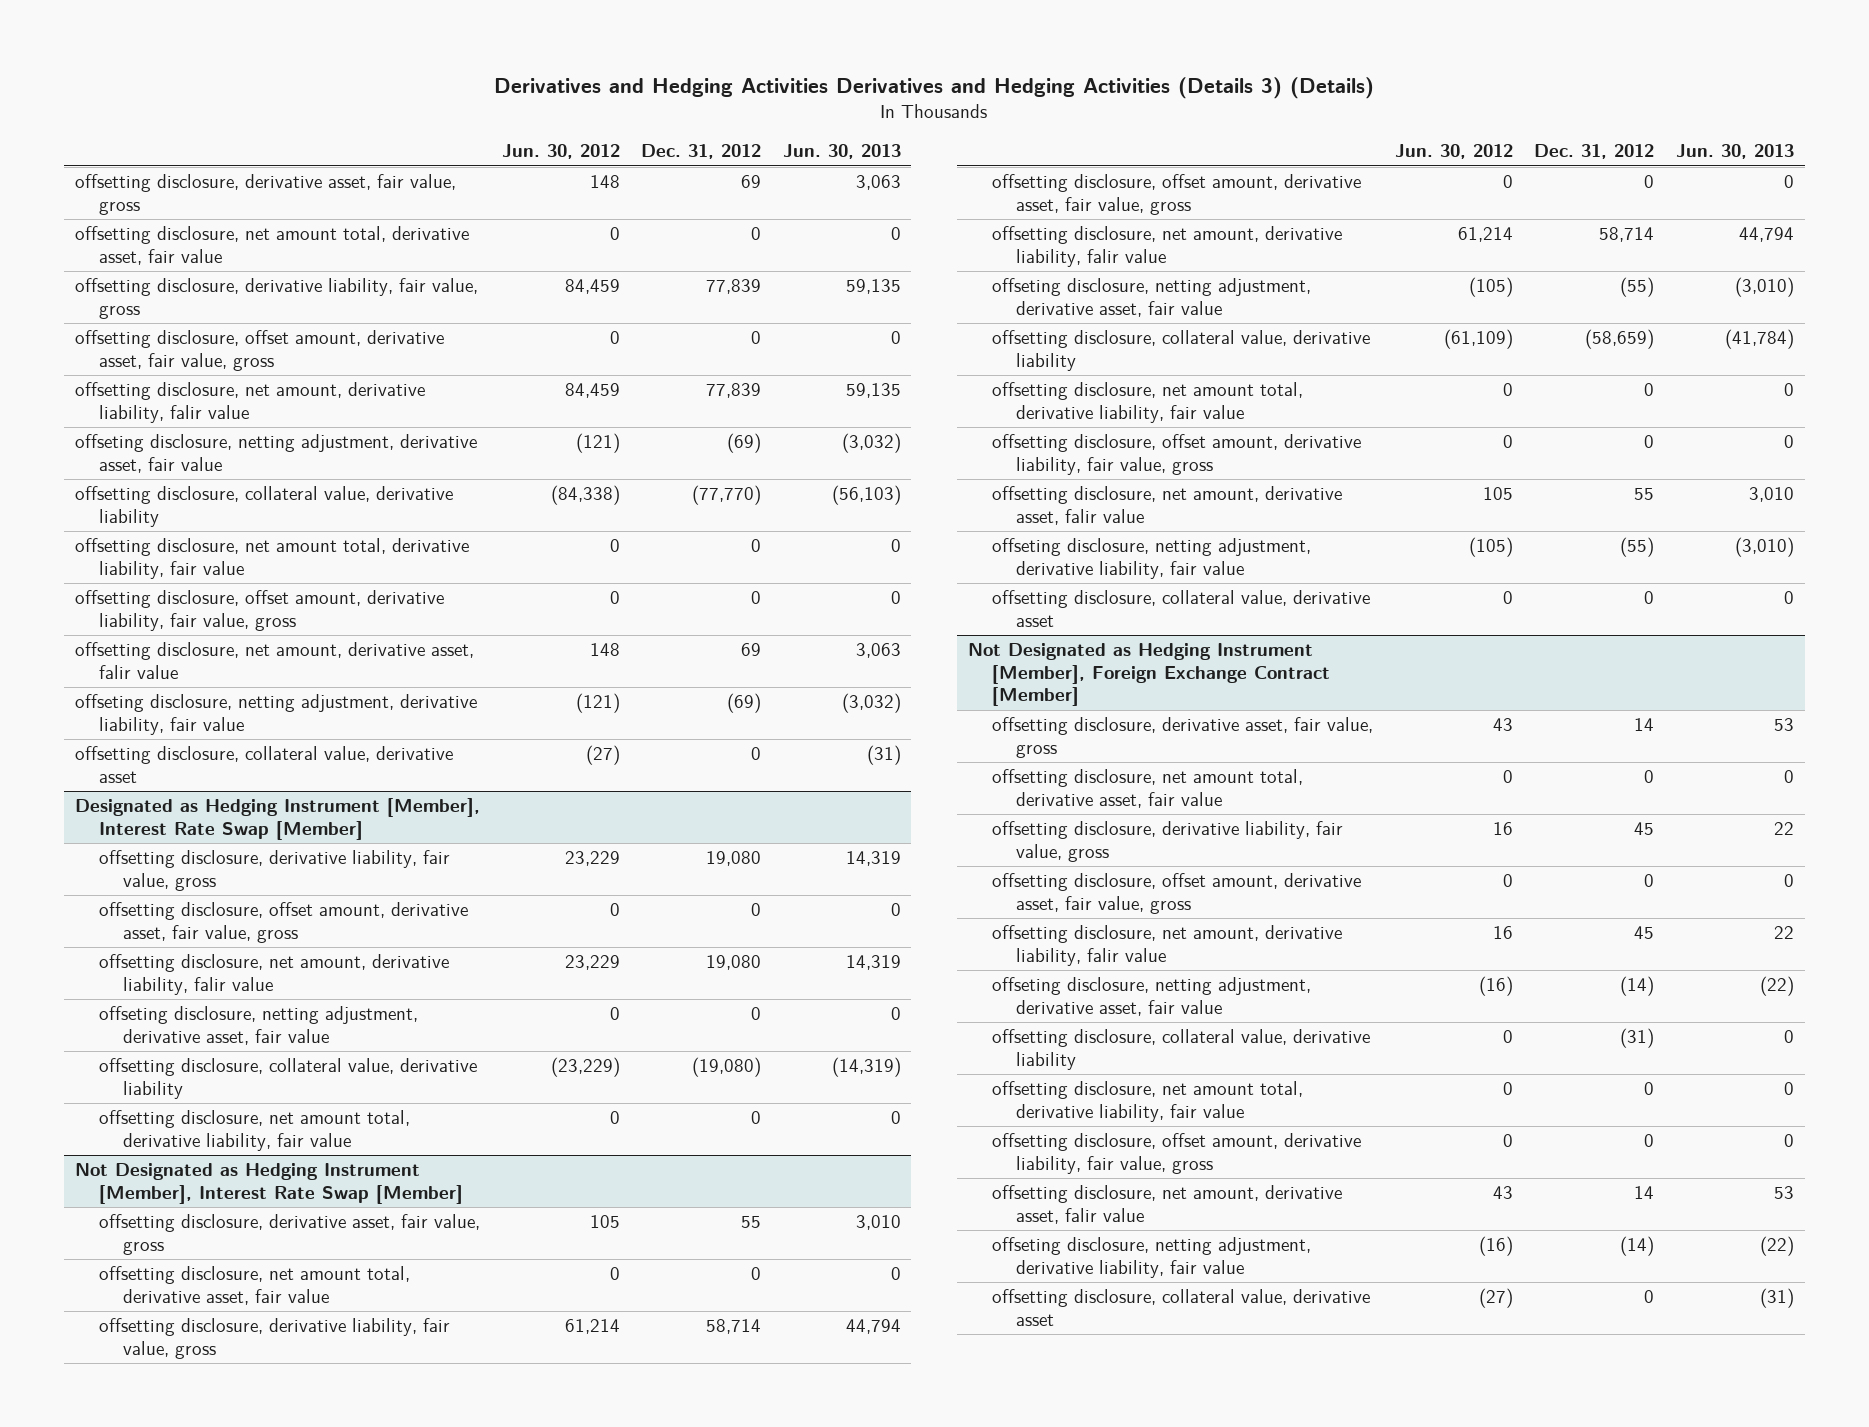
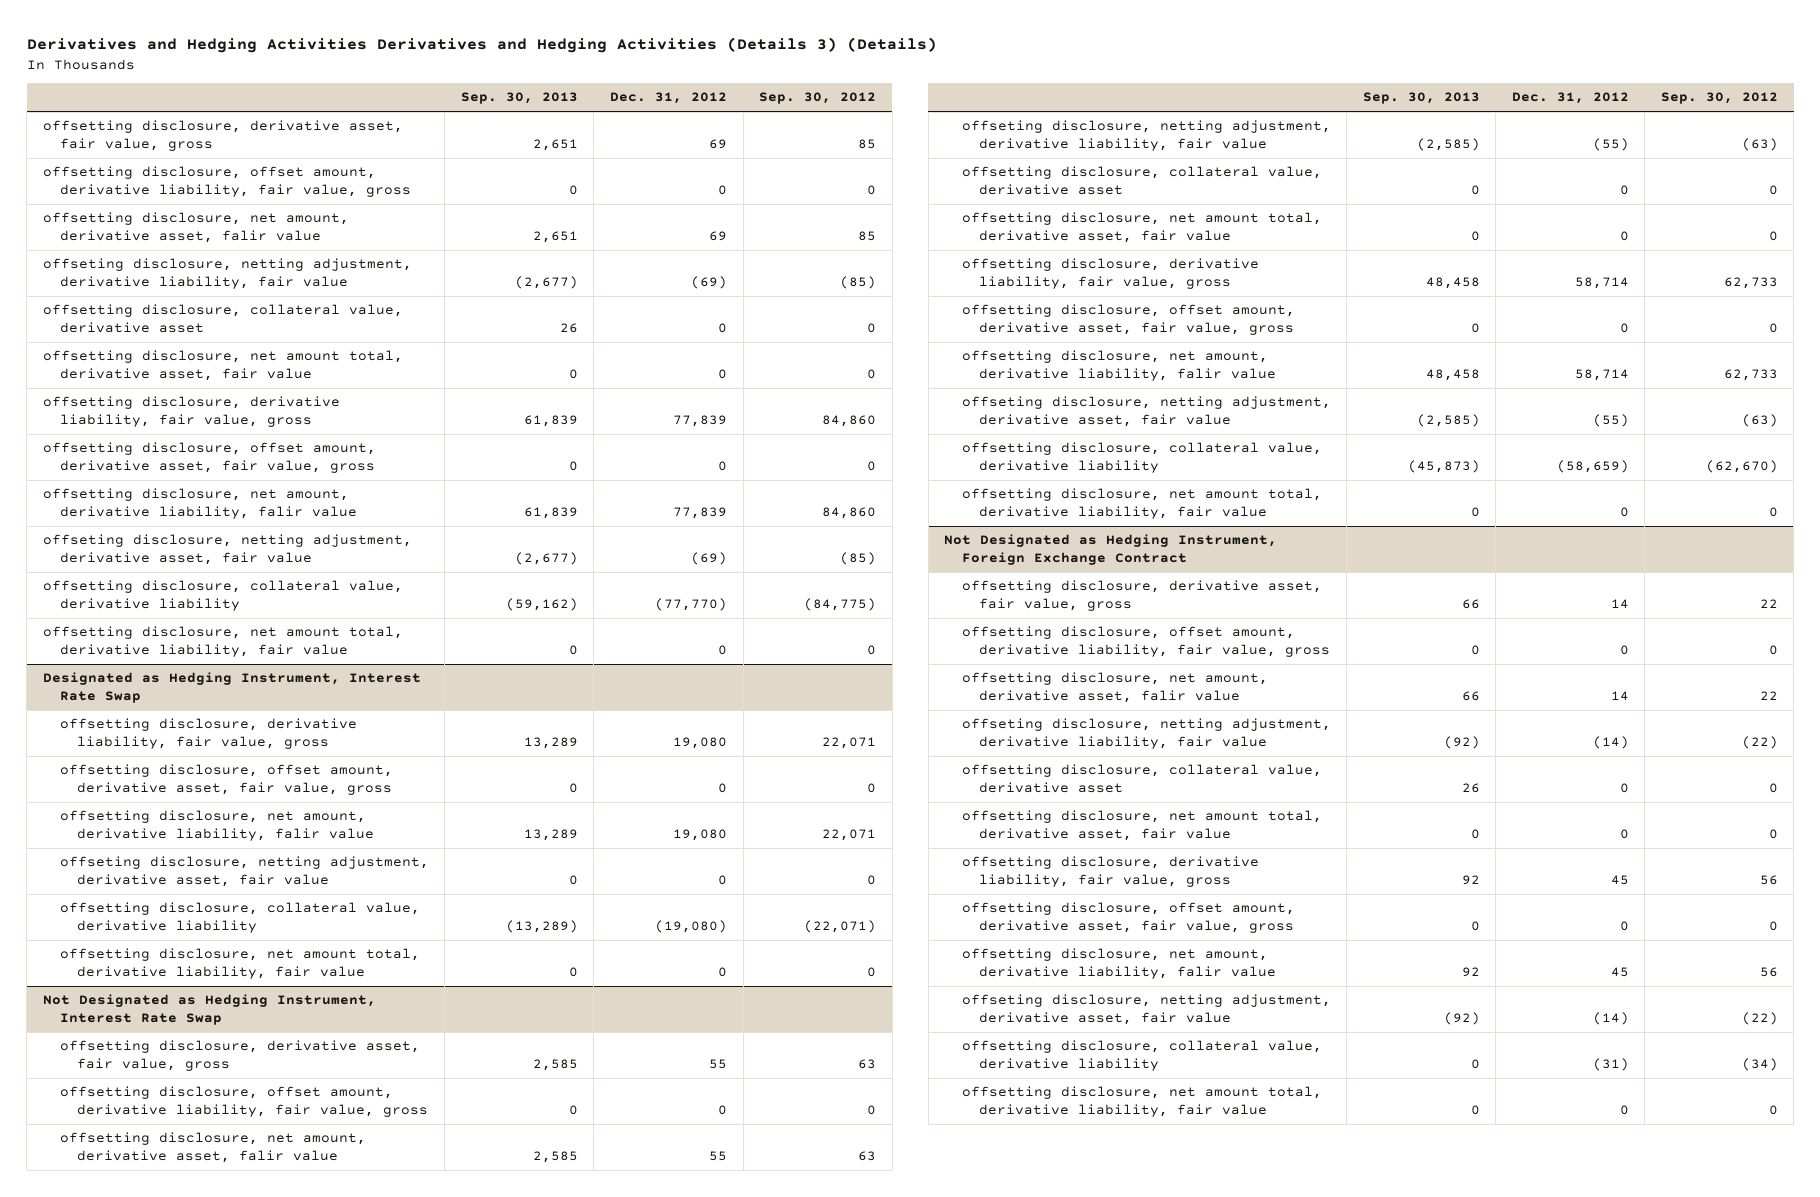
[501,144,620,160] Jun. 30, 2012 -> none
[782,144,901,160] Jun. 30, 2013 -> none
none -> [460,92,578,105] Sep. 30, 2013
none -> [759,92,877,105] Sep. 30, 2012
[74,590,444,631] offsetting disclosure, offset amount, derivative liability, fair value, gross -> [42,166,411,197] offsetting disclosure, offset amount, derivative liability, fair value, gross
[74,642,474,679] offsetting disclosure, net amount, derivative asset, falir value -> [42,212,349,243] offsetting disclosure, net amount, derivative asset, falir value
[74,694,477,735] offseting disclosure, netting adjustment, derivative liability, fair value -> [42,258,412,289] offseting disclosure, netting adjustment, derivative liability, fair value
[74,746,453,783] offsetting disclosure, collateral value, derivative asset -> [42,304,403,333] offsetting disclosure, collateral value, derivative asset
[74,798,480,840] Designated as Hedging Instrument [Member], Interest Rate Swap [Member] -> [42,672,421,703] Designated as Hedging Instrument, Interest Rate Swap
[74,1163,464,1204] Not Designated as Hedging Instrument [Member], Interest Rate Swap [Member] -> [42,994,376,1025] Not Designated as Hedging Instrument, Interest Rate Swap
none -> [59,1086,429,1117] offsetting disclosure, offset amount, derivative liability, fair value, gross
none -> [59,1132,366,1163] offsetting disclosure, net amount, derivative asset, falir value
none -> [961,120,1331,151] offseting disclosure, netting adjustment, derivative liability, fair value
none -> [961,166,1322,195] offsetting disclosure, collateral value, derivative asset
none -> [944,534,1278,565] Not Designated as Hedging Instrument, Foreign Exchange Contract
none -> [961,580,1322,611] offsetting disclosure, derivative asset, fair value, gross
[1634,488,1655,501] 55 -> [1610,690,1629,701] 14
[1620,537,1655,558] (55) -> [1592,735,1629,749] (14)
[968,643,1331,707] Not Designated as Hedging Instrument [Member], Foreign Exchange Contract [Member] -> none
[992,717,1374,758] offsetting disclosure, derivative asset, fair value, gross -> none
[992,1133,1362,1174] offsetting disclosure, offset amount, derivative liability, fair value, gross -> none
[992,1185,1343,1224] offsetting disclosure, net amount, derivative asset, falir value -> none
[992,1237,1312,1278] offseting disclosure, netting adjustment, derivative liability, fair value -> none
[992,1289,1371,1326] offsetting disclosure, collateral value, derivative asset -> none

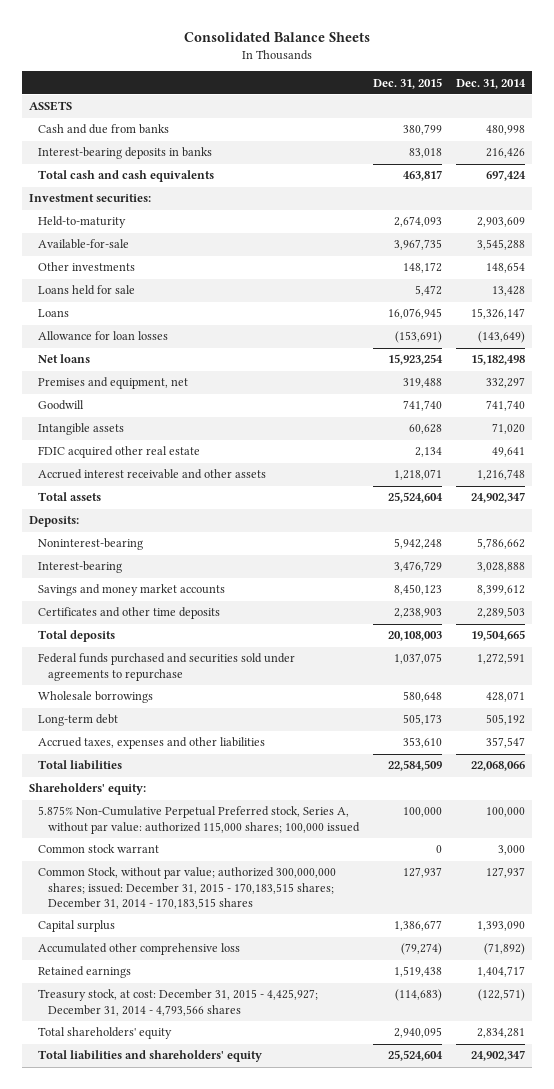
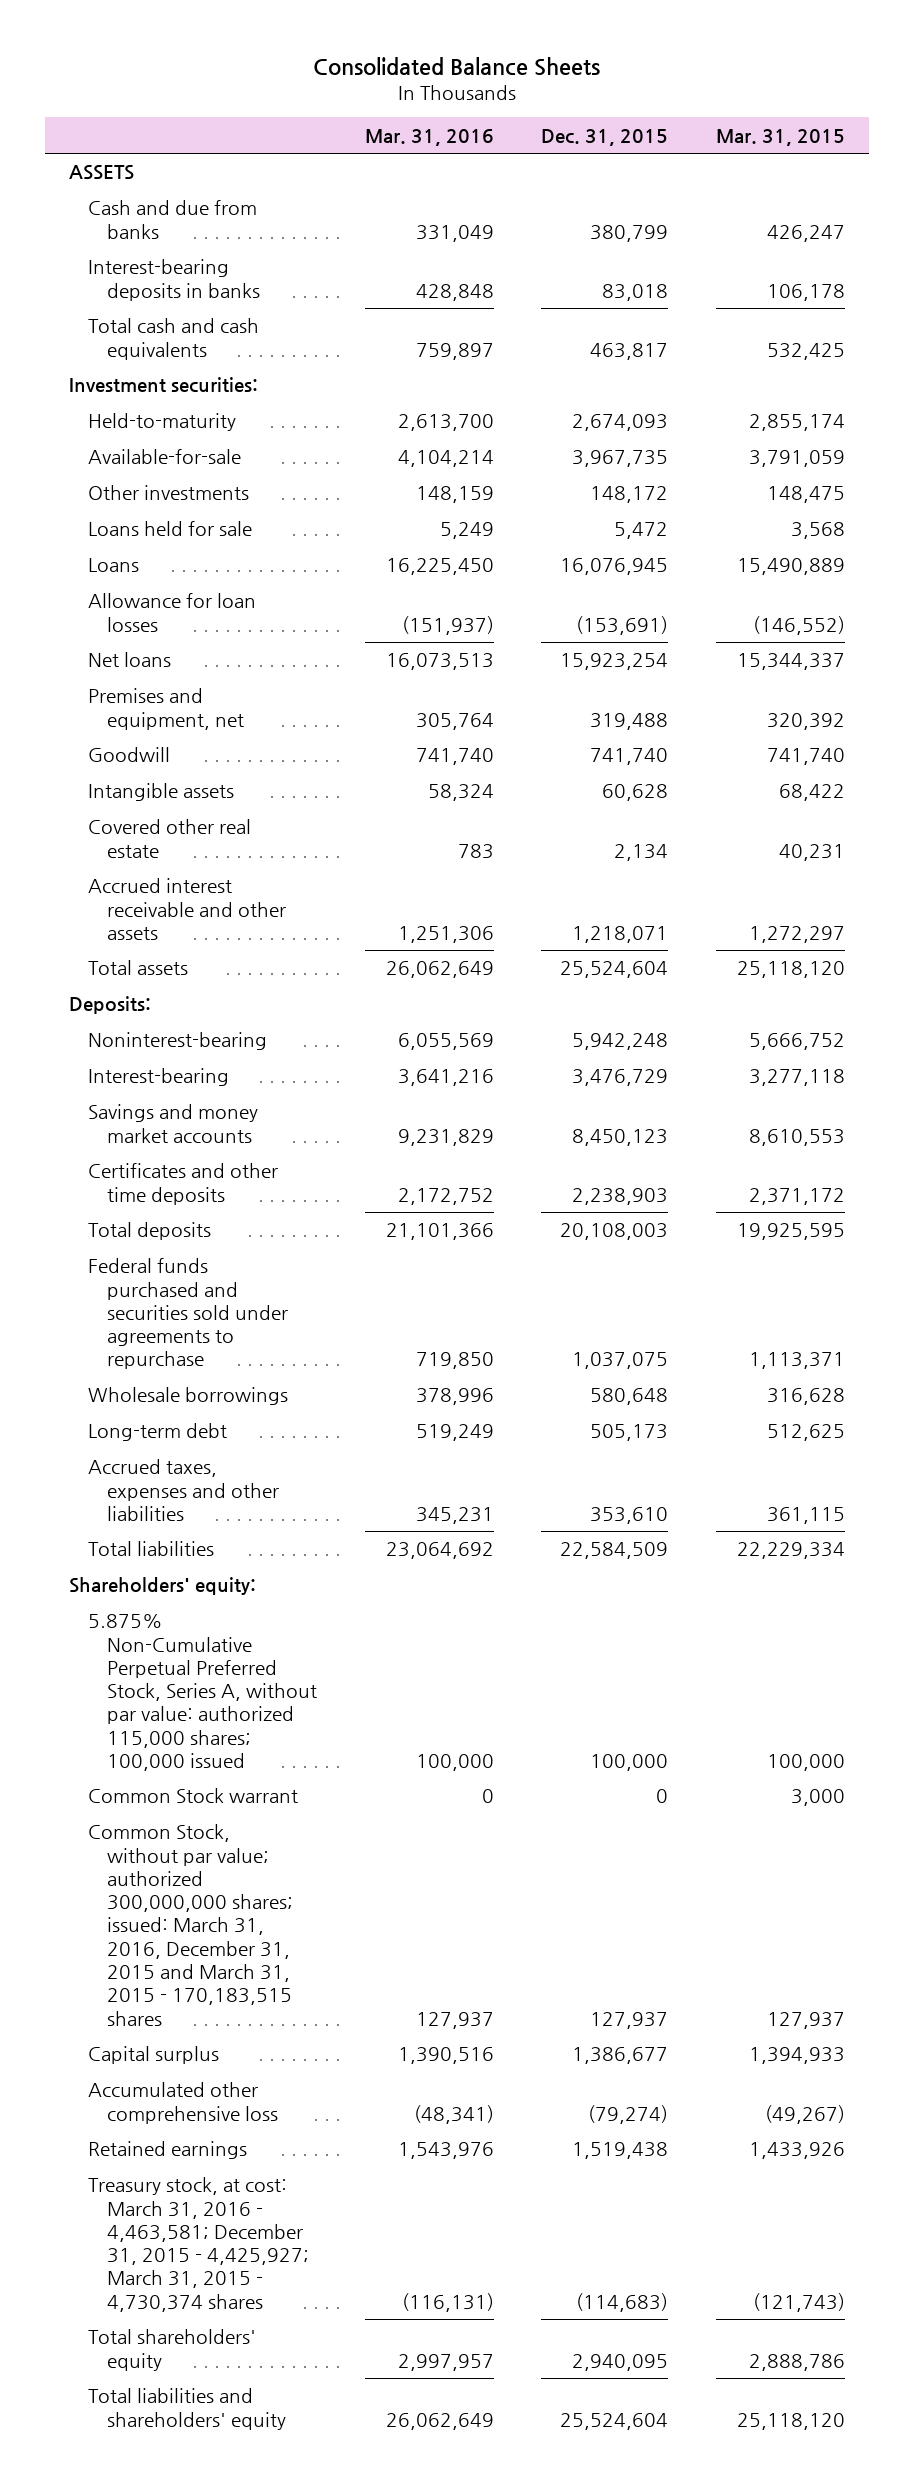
[455,78,526,89] Dec. 31, 2014 -> none
none -> [364,128,494,146] Mar. 31, 2016
none -> [716,128,846,146] Mar. 31, 2015
[38,446,201,459] FDIC acquired other real estate -> [87,819,251,858] Covered other real estate
[38,806,360,834] 5.875% Non-Cumulative Perpetual Preferred stock, Series A, without par value: authorized 115,000 shares; 100,000 issued -> [87,1614,317,1772] 5.875% Non-Cumulative Perpetual Preferred Stock, Series A, without par value: authorized 115,000 shares; 100,000 issued
[38,844,160,854] Common stock warrant -> [87,1788,298,1804] Common Stock warrant
[38,867,337,909] Common Stock, without par value; authorized 300,000,000 shares; issued: December 31, 2015 - 170,183,515 shares; December 31, 2014 - 170,183,515 shares -> [87,1824,293,2026] Common Stock, without par value; authorized 300,000,000 shares; issued: March 31, 2016, December 31, 2015 and March 31, 2015 - 170,183,515 shares
[38,989,319,1016] Treasury stock, at cost: December 31, 2015 - 4,425,927; December 31, 2014 - 4,793,566 shares -> [87,2177,309,2312] Treasury stock, at cost: March 31, 2016 - 4,463,581; December 31, 2015 - 4,425,927; March 31, 2015 - 4,730,374 shares

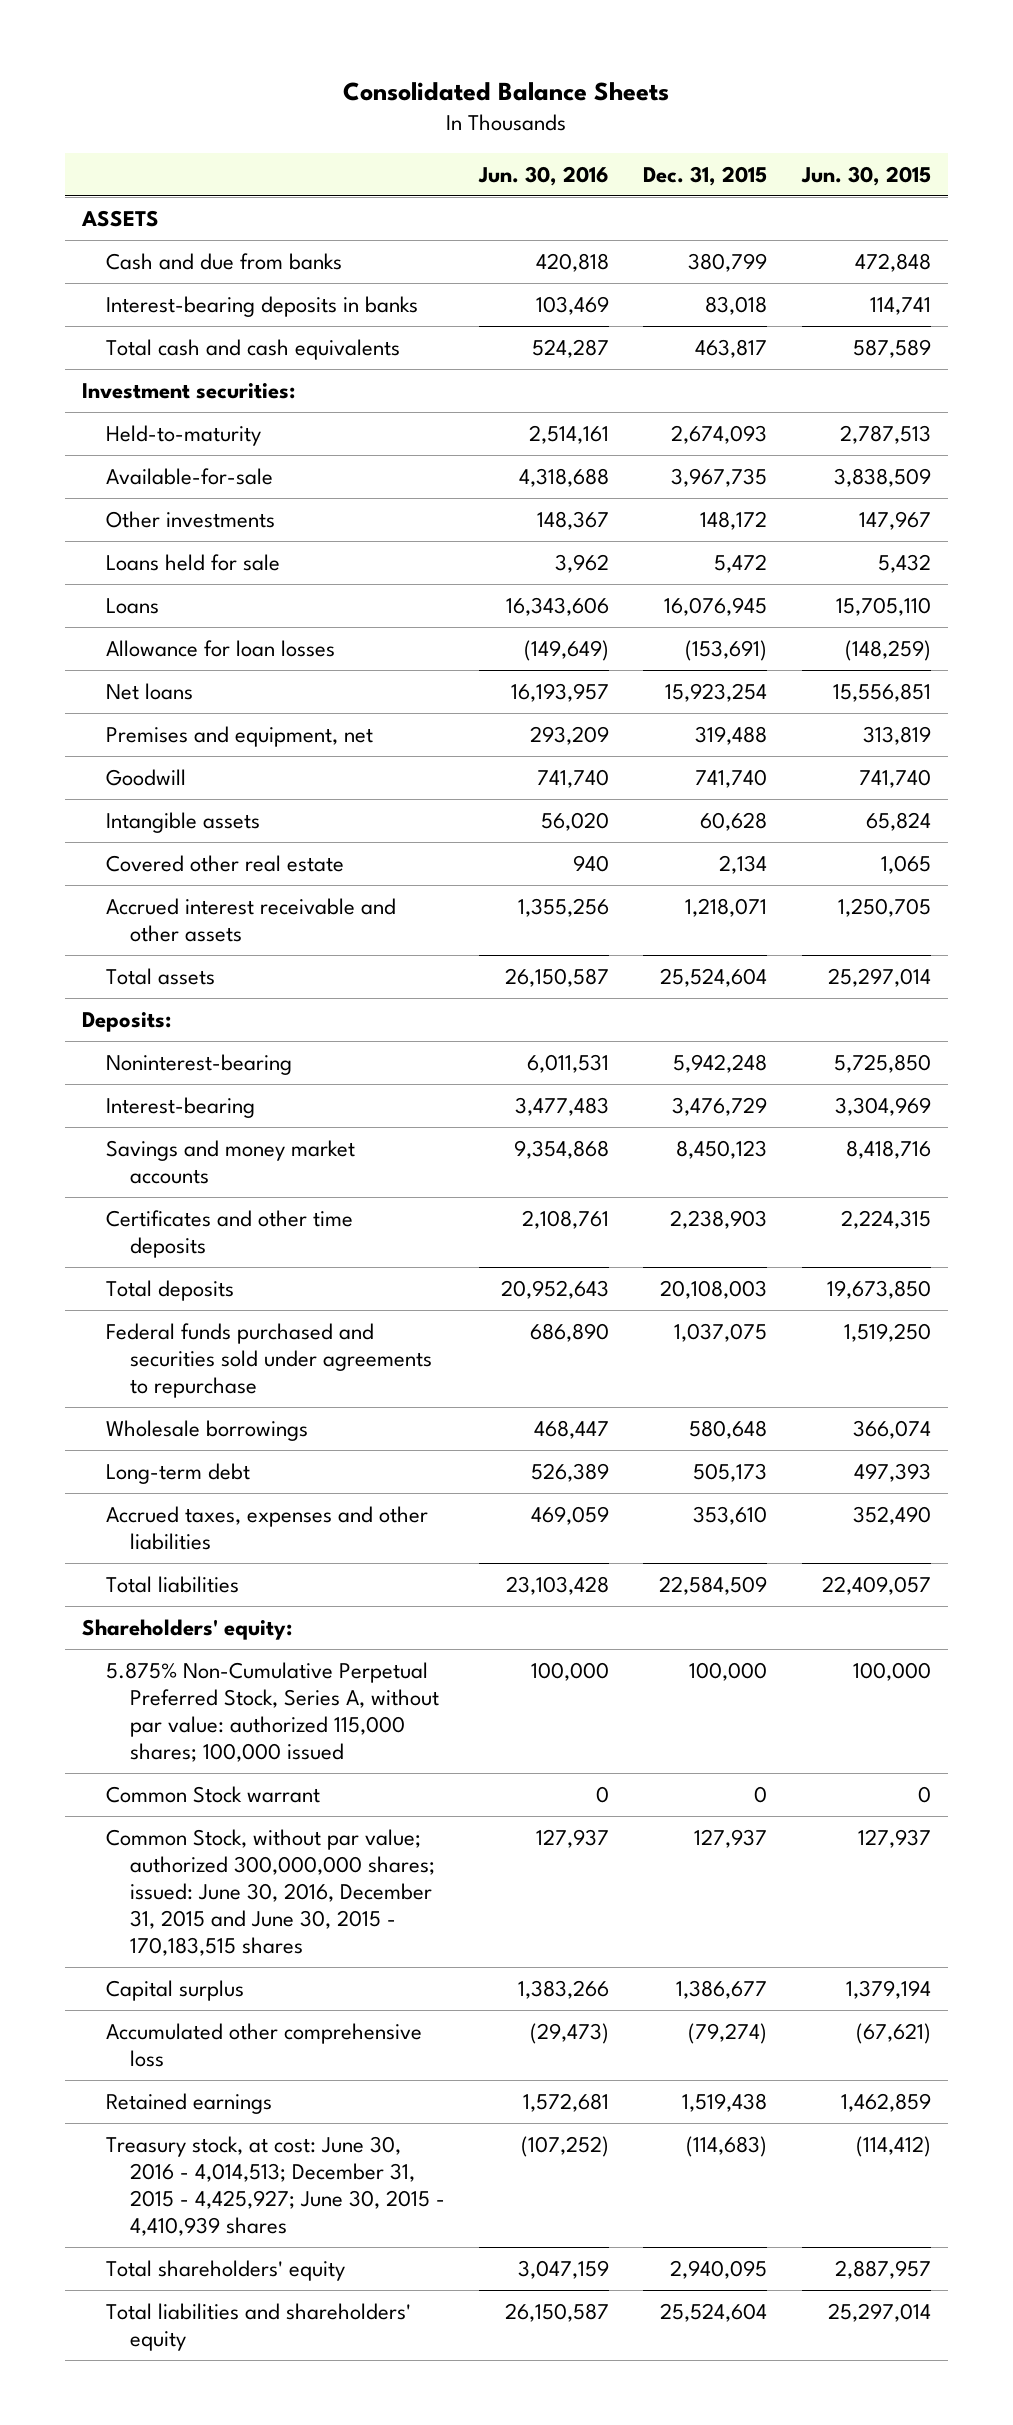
[364,128,494,146] Mar. 31, 2016 -> none
[716,128,846,146] Mar. 31, 2015 -> none
none -> [478,165,610,186] Jun. 30, 2016
none -> [800,165,931,186] Jun. 30, 2015
[87,1824,293,2026] Common Stock, without par value; authorized 300,000,000 shares; issued: March 31, 2016, December 31, 2015 and March 31, 2015 - 170,183,515 shares -> [106,1828,436,1957] Common Stock, without par value; authorized 300,000,000 shares; issued: June 30, 2016, December 31, 2015 and June 30, 2015 - 170,183,515 shares
[87,2177,309,2312] Treasury stock, at cost: March 31, 2016 - 4,463,581; December 31, 2015 - 4,425,927; March 31, 2015 - 4,730,374 shares -> [106,2135,446,2236] Treasury stock, at cost: June 30, 2016 - 4,014,513; December 31, 2015 - 4,425,927; June 30, 2015 - 4,410,939 shares

